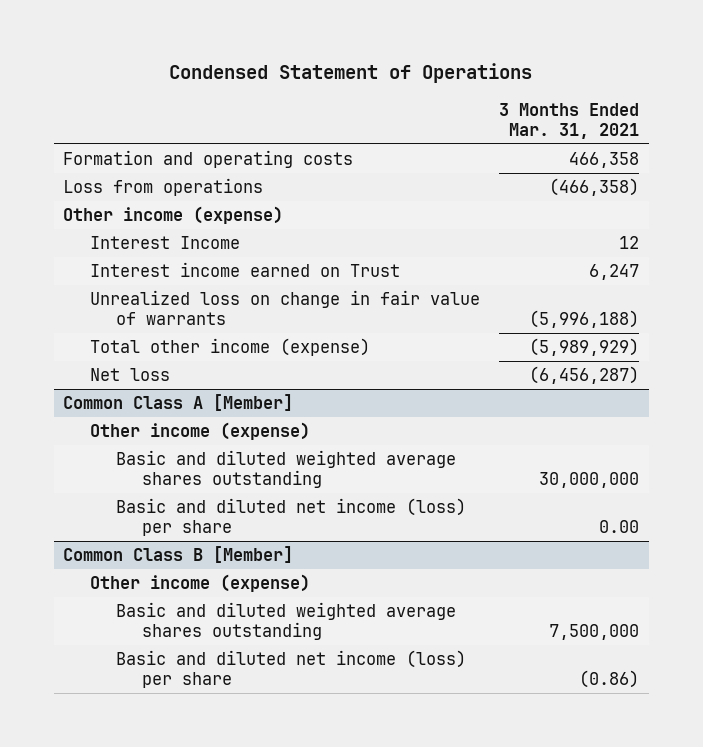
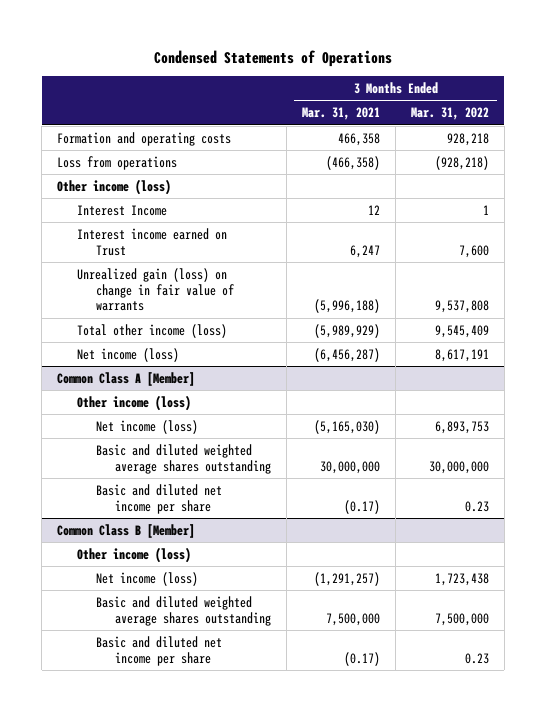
[169,63,533,84] Condensed Statement of Operations -> [154,49,393,67] Condensed Statements of Operations
none -> [410,107,489,121] Mar. 31, 2022
[63,205,284,224] Other income (expense) -> [57,178,172,195] Other income (loss)
[89,289,480,326] Unrealized loss on change in fair value of warrants -> [76,267,234,312] Unrealized gain (loss) on change in fair value of warrants
[89,337,370,356] Total other income (expense) -> [76,323,227,338] Total other income (loss)
[89,367,170,381] Net loss -> [76,347,179,362] Net income (loss)
[89,421,310,440] Other income (expense) -> [76,394,191,411] Other income (loss)
none -> [95,419,198,434] Net income (loss)
[116,497,467,537] Basic and diluted net income (loss) per share -> [95,483,222,514] Basic and diluted net income per share
[599,520,640,534] 0.00 -> [344,499,381,514] (0.17)
[89,573,310,592] Other income (expense) -> [76,546,191,563] Other income (loss)
none -> [95,571,198,586] Net income (loss)
[116,649,467,689] Basic and diluted net income (loss) per share -> [95,635,222,666] Basic and diluted net income per share
[579,670,640,689] (0.86) -> [344,651,381,666] (0.17)

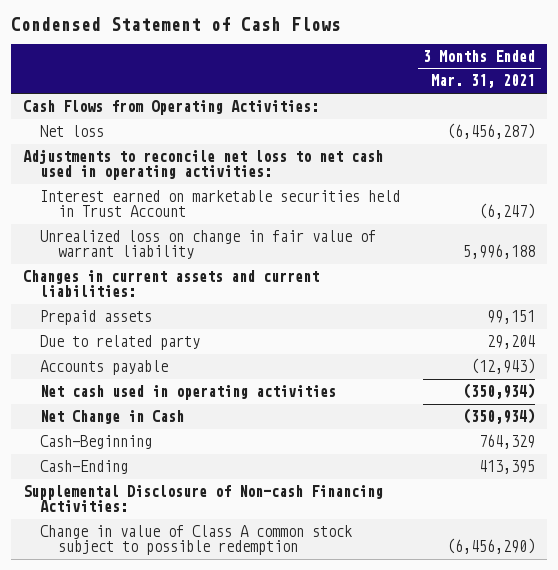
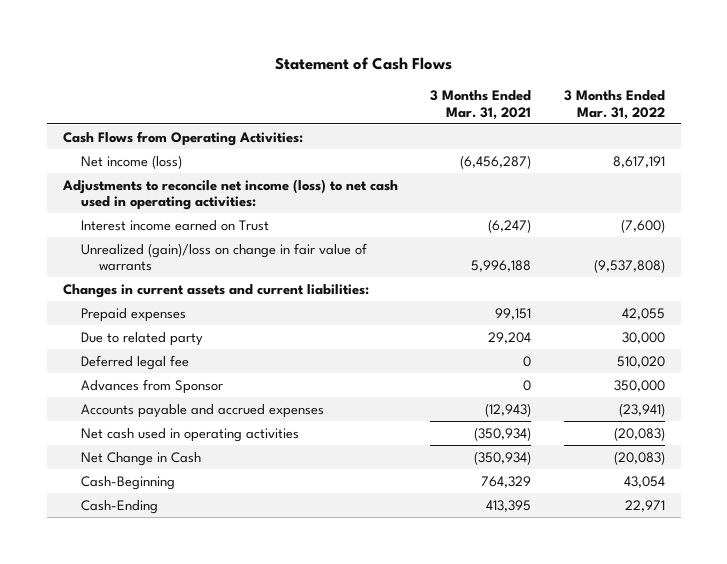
[11,16,342,31] Condensed Statement of Cash Flows -> [274,57,452,71] Statement of Cash Flows
none -> [563,90,665,120] 3 Months Ended Mar. 31, 2022
[40,125,105,138] Net loss -> [80,154,182,169] Net income (loss)
[22,149,383,181] Adjustments to reconcile net loss to net cash used in operating activities: -> [61,178,398,211] Adjustments to reconcile net income (loss) to net cash used in operating activities:
[40,190,401,218] Interest earned on marketable securities held in Trust Account -> [80,219,269,231] Interest income earned on Trust
[40,230,377,260] Unrealized loss on change in fair value of warrant liability -> [80,242,367,272] Unrealized (gain)/loss on change in fair value of warrants
[40,310,153,326] Prepaid assets -> [80,307,186,322] Prepaid expenses
none -> [80,354,189,370] Deferred legal fee
none -> [80,378,223,394] Advances from Sponsor
[40,360,169,376] Accounts payable -> [80,403,324,418] Accounts payable and accrued expenses
[22,485,383,513] Supplemental Disclosure of Non-cash Financing Activities: -> none
[40,525,353,556] Change in value of Class A common stock subject to possible redemption -> none

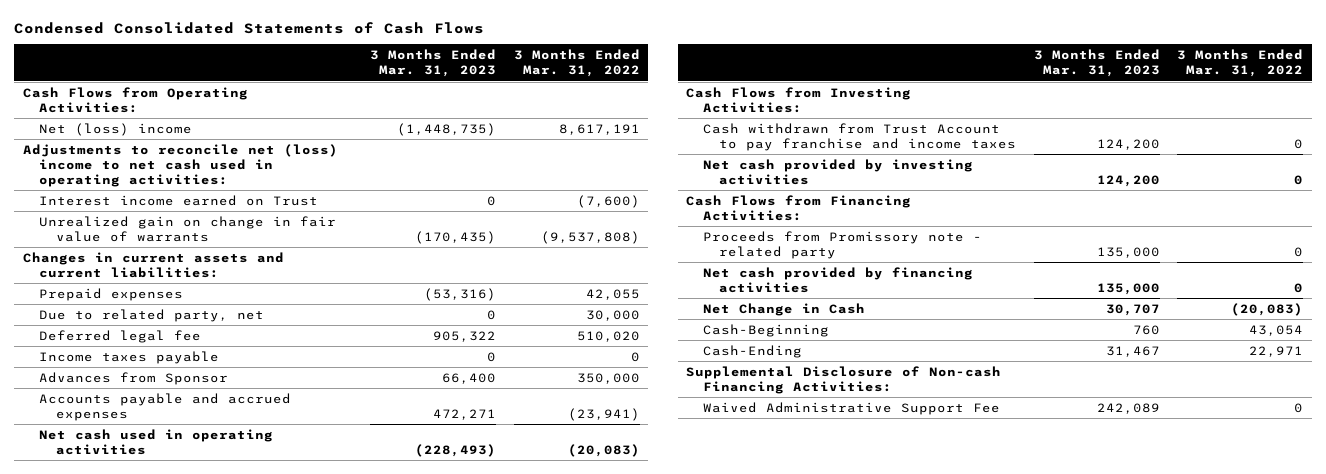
[274,57,452,71] Statement of Cash Flows -> [14,21,485,34] Condensed Consolidated Statements of Cash Flows
[430,90,532,120] 3 Months Ended Mar. 31, 2021 -> none
none -> [370,49,497,78] 3 Months Ended Mar. 31, 2023
[80,154,182,169] Net income (loss) -> [39,122,193,136] Net (loss) income
[61,178,398,211] Adjustments to reconcile net income (loss) to net cash used in operating activities: -> [23,143,339,187] Adjustments to reconcile net (loss) income to net cash used in operating activities:
[80,242,367,272] Unrealized (gain)/loss on change in fair value of warrants -> [39,215,337,242] Unrealized gain on change in fair value of warrants
[80,331,203,346] Due to related party -> [39,308,265,322] Due to related party, net
none -> [39,350,220,364] Income taxes payable
none -> [686,86,912,113] Cash Flows from Investing Activities:
none -> [702,122,1017,151] Cash withdrawn from Trust Account to pay franchise and income taxes
none -> [702,158,973,185] Net cash provided by investing activities
none -> [686,194,912,221] Cash Flows from Financing Activities:
none -> [702,230,982,259] Proceeds from Promissory note - related party
none -> [702,266,973,293] Net cash provided by financing activities
none -> [686,365,1002,394] Supplemental Disclosure of Non-cash Financing Activities:
none -> [702,401,1000,415] Waived Administrative Support Fee

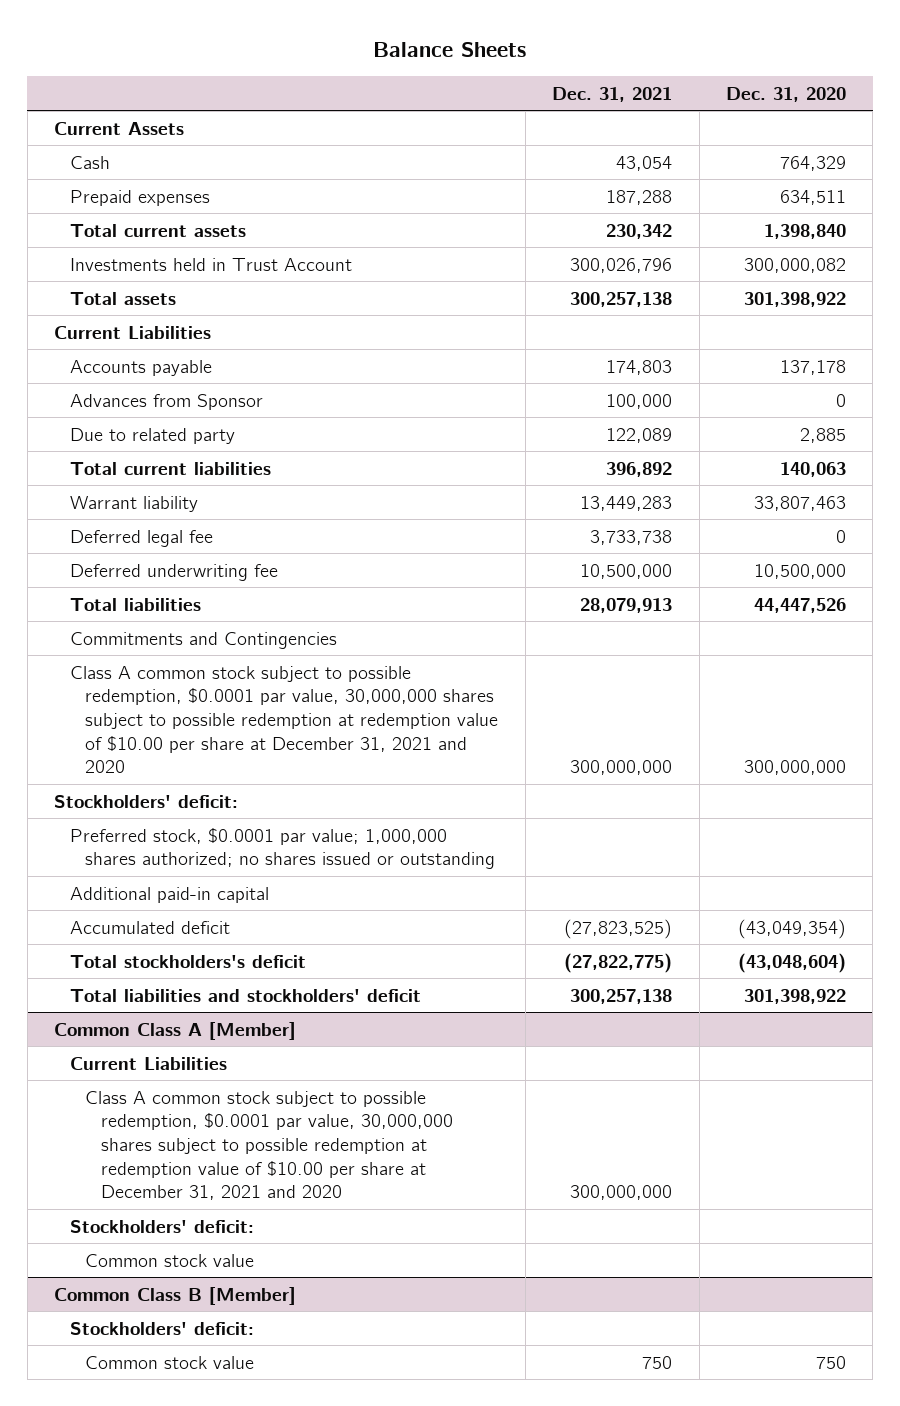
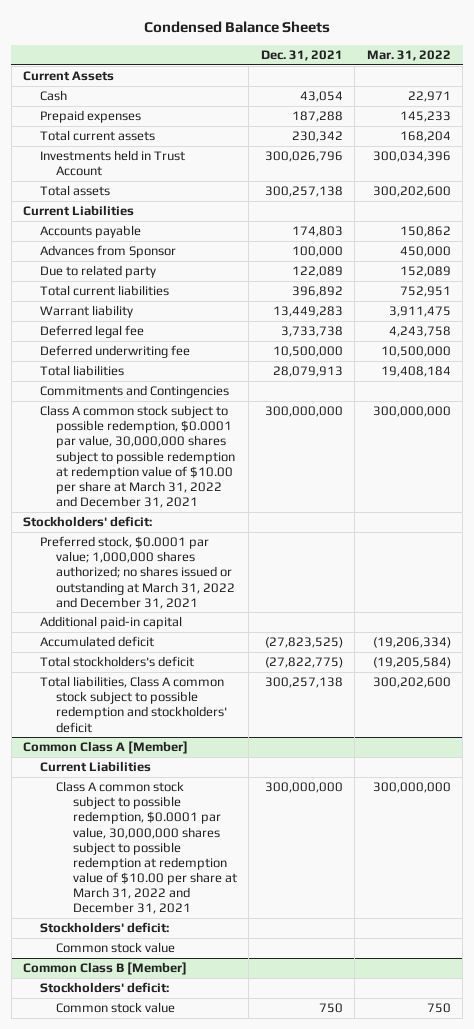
[372,41,526,57] Balance Sheets -> [143,20,330,33] Condensed Balance Sheets
[725,86,846,102] Dec. 31, 2020 -> none
none -> [366,49,451,61] Mar. 31, 2022
[69,665,499,774] Class A common stock subject to possible redemption, $0.0001 par value, 30,000,000 shares subject to possible redemption at redemption value of $10.00 per share at December 31, 2021 and 2020 -> [39,405,236,509] Class A common stock subject to possible redemption, $0.0001 par value, 30,000,000 shares subject to possible redemption at redemption value of $10.00 per share at March 31, 2022 and December 31, 2021
[69,827,496,870] Preferred stock, $0.0001 par value; 1,000,000 shares authorized; no shares issued or outstanding -> [39,536,236,609] Preferred stock, $0.0001 par value; 1,000,000 shares authorized; no shares issued or outstanding at March 31, 2022 and December 31, 2021
[69,988,421,1002] Total liabilities and stockholders' deficit -> [39,676,228,733] Total liabilities, Class A common stock subject to possible redemption and stockholders' deficit
[85,1090,454,1201] Class A common stock subject to possible redemption, $0.0001 par value, 30,000,000 shares subject to possible redemption at redemption value of $10.00 per share at December 31, 2021 and 2020 -> [56,781,237,915] Class A common stock subject to possible redemption, $0.0001 par value, 30,000,000 shares subject to possible redemption at redemption value of $10.00 per share at March 31, 2022 and December 31, 2021

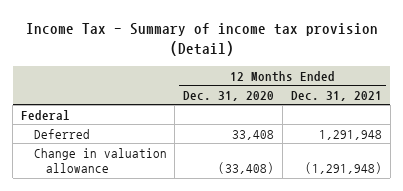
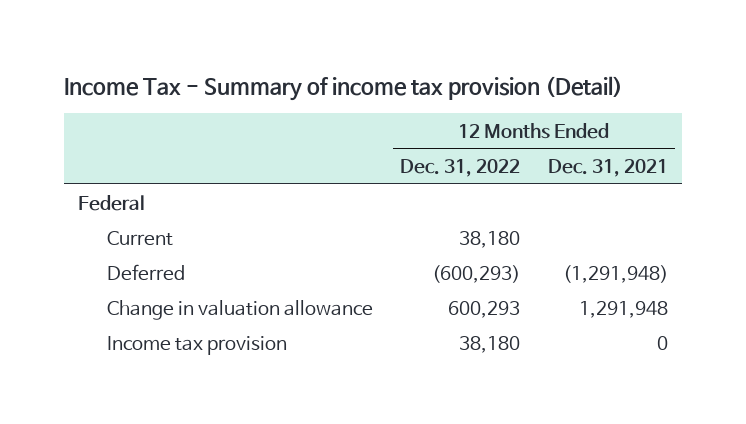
[183,90,275,101] Dec. 31, 2020 -> none
none -> [400,158,521,177] Dec. 31, 2022
none -> [106,230,173,246] Current
[318,129,382,140] 1,291,948 -> [563,264,669,283] (1,291,948)
[304,162,382,175] (1,291,948) -> [579,300,669,318] 1,291,948
none -> [106,335,287,355] Income tax provision

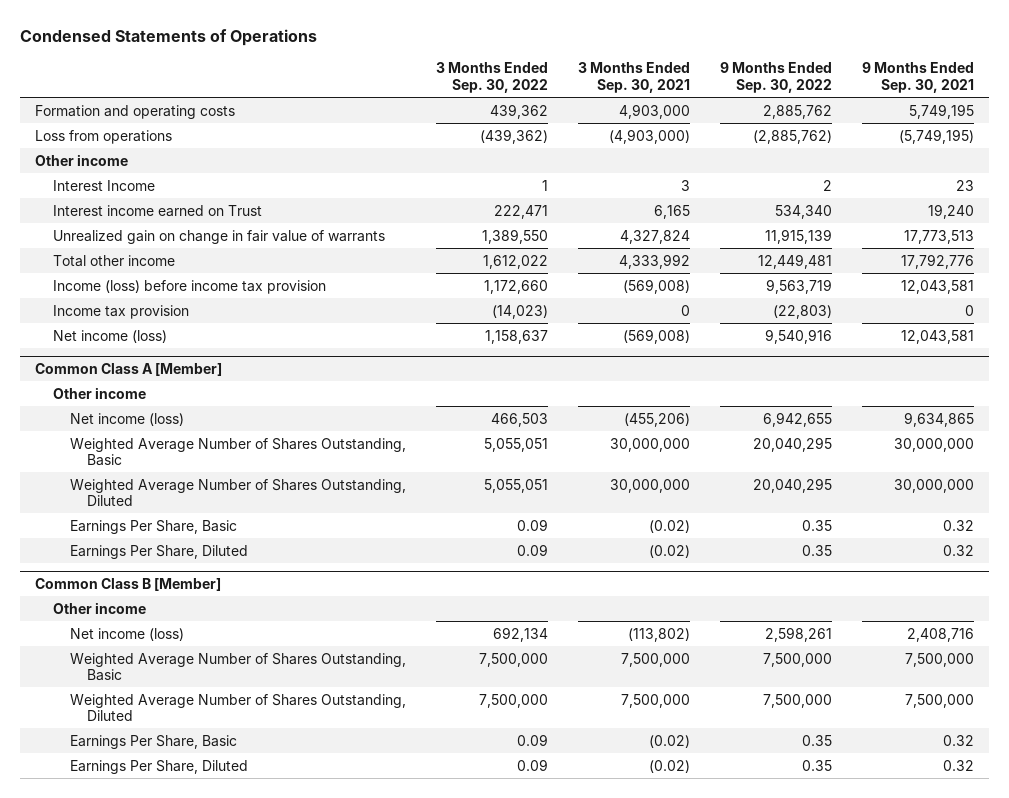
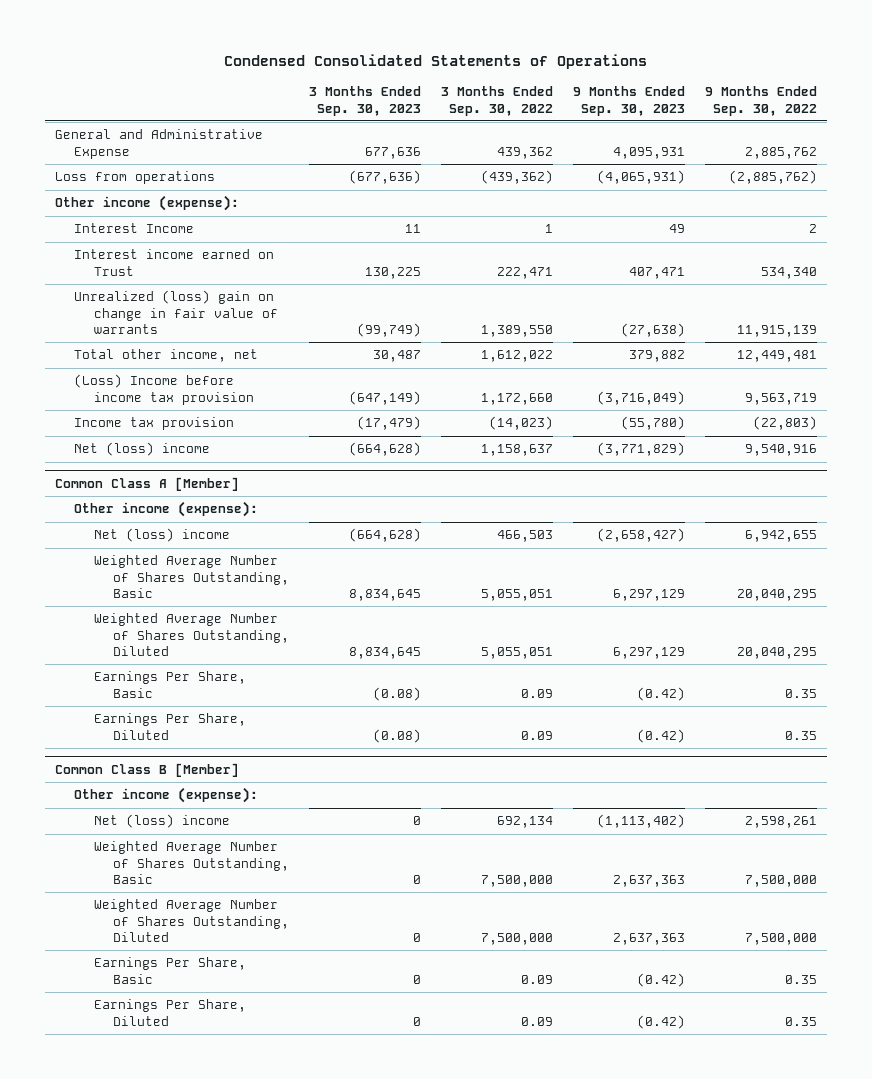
[20,28,318,46] Condensed Statements of Operations -> [223,53,647,69] Condensed Consolidated Statements of Operations
[578,62,691,93] 3 Months Ended Sep. 30, 2021 -> none
[862,62,975,93] 9 Months Ended Sep. 30, 2021 -> none
none -> [308,86,421,116] 3 Months Ended Sep. 30, 2023
none -> [572,86,685,116] 9 Months Ended Sep. 30, 2023
[35,104,236,119] Formation and operating costs -> [55,129,264,159] General and Administrative Expense
[35,153,129,166] Other income -> [55,195,240,212] Other income (expense):
[52,229,385,244] Unrealized gain on change in fair value of warrants -> [74,290,278,334] Unrealized (loss) gain on change in fair value of warrants
[52,254,175,267] Total other income -> [74,349,259,363] Total other income, net
[52,279,326,294] Income (loss) before income tax provision -> [74,374,254,405] (Loss) Income before income tax provision
[52,329,167,343] Net income (loss) -> [74,442,211,457] Net (loss) income
[52,386,146,399] Other income -> [74,501,259,518] Other income (expense):
[70,412,185,426] Net income (loss) -> [93,528,230,543] Net (loss) income
[52,601,146,614] Other income -> [74,787,259,804] Other income (expense):
[70,627,185,641] Net income (loss) -> [93,814,230,829] Net (loss) income

